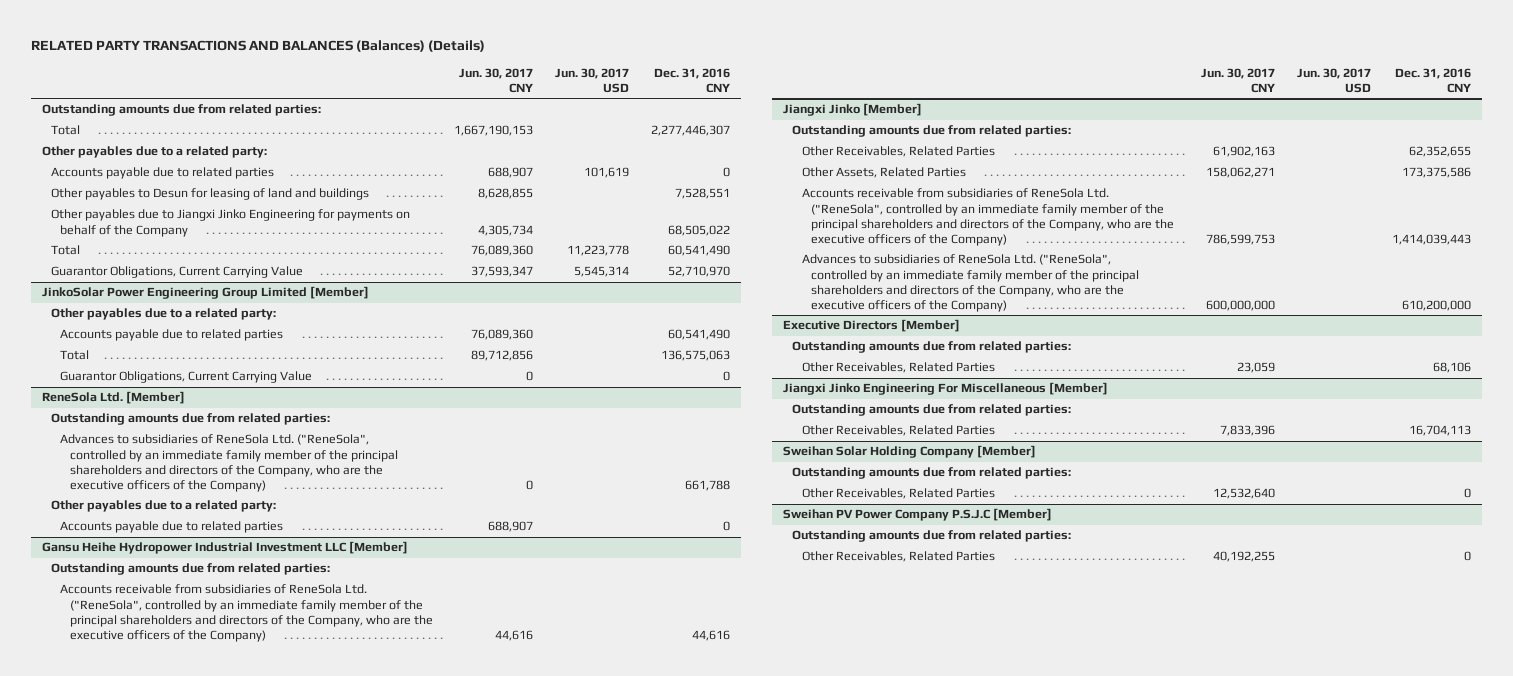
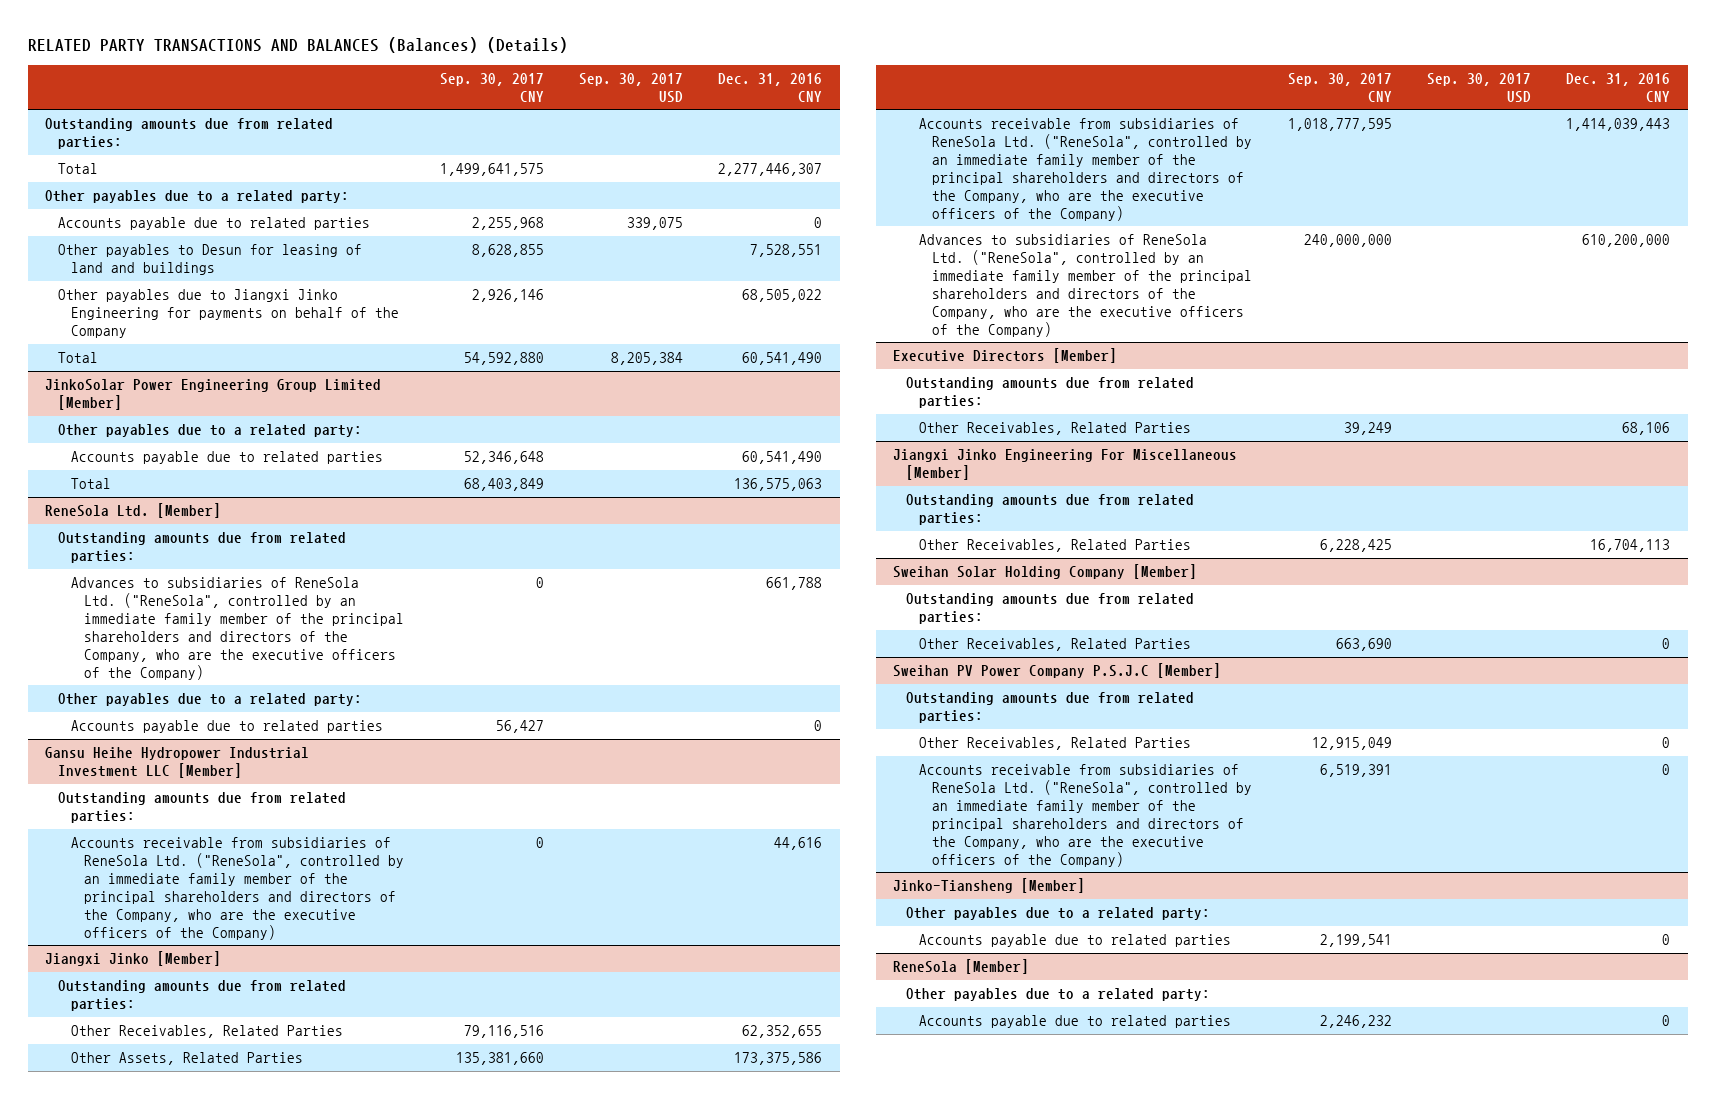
[459,67,534,93] Jun. 30, 2017 CNY -> none
[555,67,630,93] Jun. 30, 2017 USD -> none
none -> [439,72,544,102] Sep. 30, 2017 CNY
none -> [578,72,683,103] Sep. 30, 2017 USD
[50,266,303,279] Guarantor Obligations, Current Carrying Value -> none
[60,371,313,384] Guarantor Obligations, Current Carrying Value -> none
none -> [919,764,1253,867] Accounts receivable from subsidiaries of ReneSola Ltd. ("ReneSola", controlled by an immediate family member of the principal shareholders and directors of the Company, who are the executive officers of the Company)
none -> [893,878,1086,894] Jinko-Tiansheng [Member]
none -> [906,907,1211,921] Other payables due to a related party:
none -> [919,934,1232,948] Accounts payable due to related parties
none -> [893,959,1030,975] ReneSola [Member]
none -> [906,988,1211,1002] Other payables due to a related party:
none -> [919,1015,1232,1029] Accounts payable due to related parties

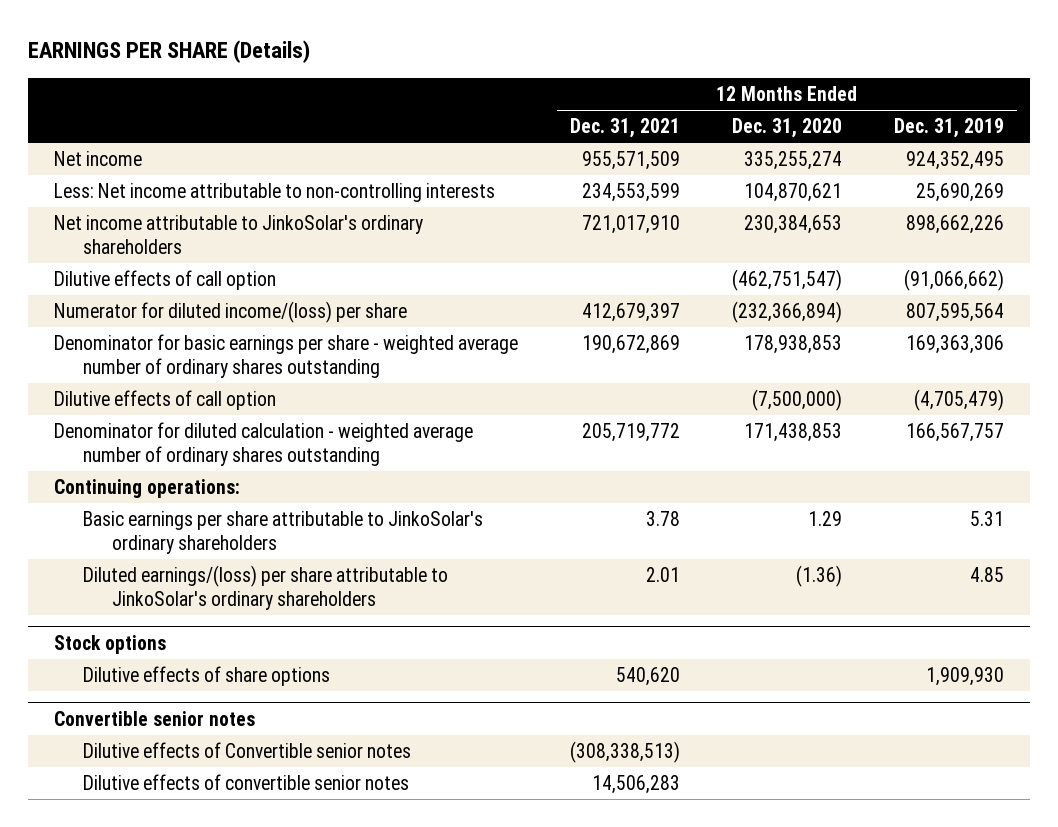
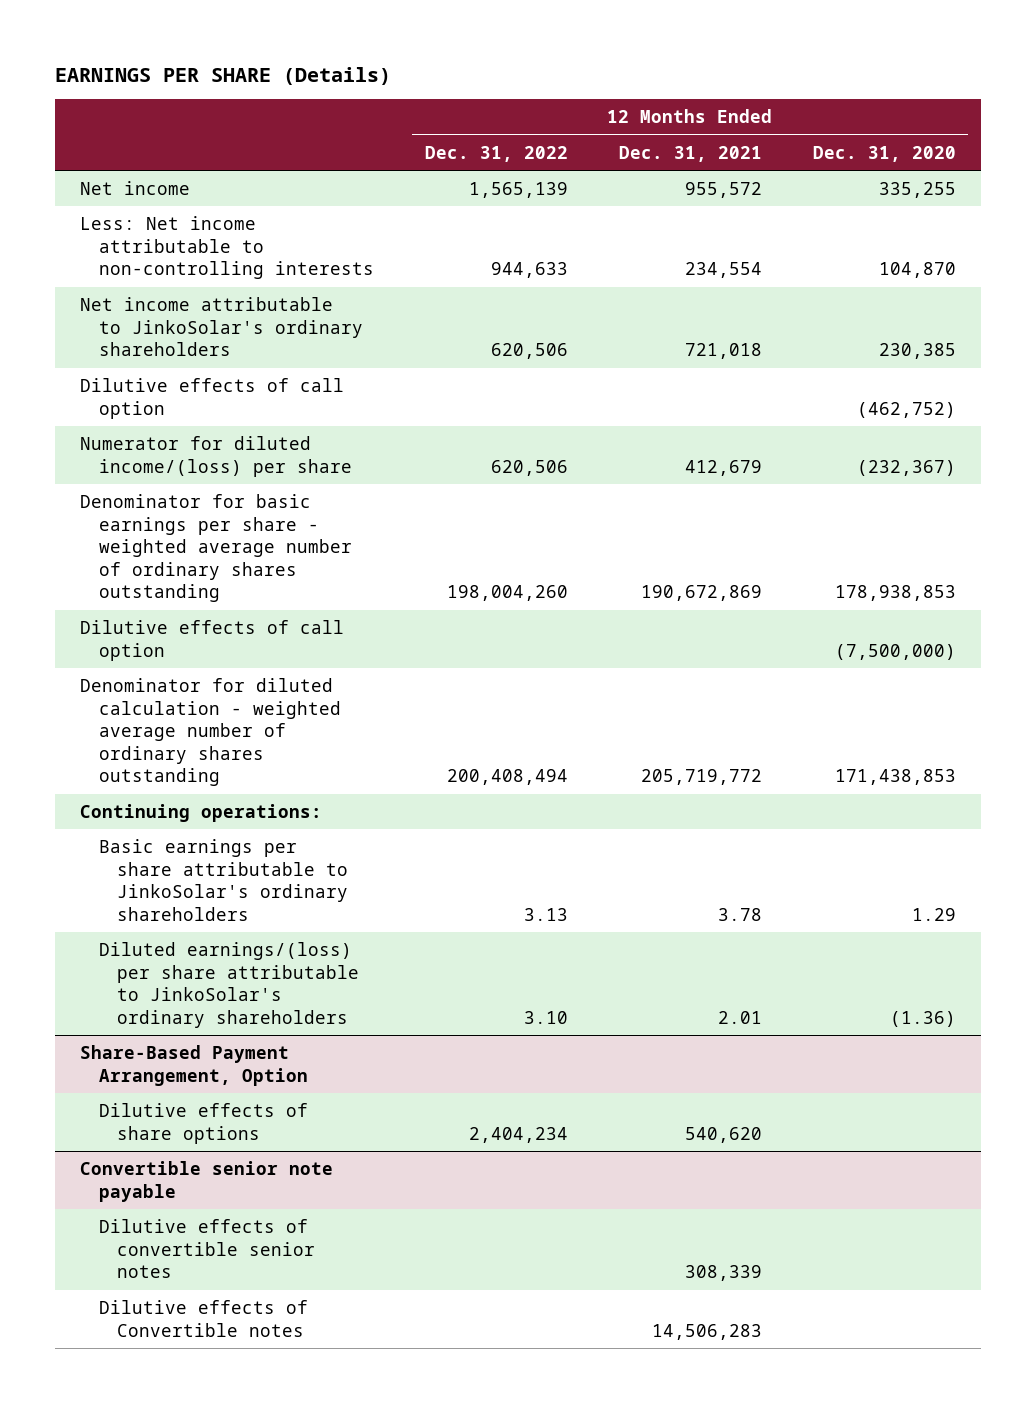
[894,118,1005,139] Dec. 31, 2019 -> none
none -> [424,145,568,162] Dec. 31, 2022
[581,151,680,171] 955,571,509 -> [684,181,762,198] 955,572
[744,151,843,171] 335,255,274 -> [878,181,956,198] 335,255
[581,183,680,203] 234,553,599 -> [684,262,762,279] 234,554
[744,183,843,203] 104,870,621 -> [878,262,956,279] 104,870
[581,215,680,235] 721,017,910 -> [684,343,762,360] 721,018
[744,215,843,235] 230,384,653 -> [878,343,956,360] 230,385
[732,269,843,292] (462,751,547) -> [856,401,956,418] (462,752)
[581,303,680,323] 412,679,397 -> [684,459,762,476] 412,679
[732,301,843,324] (232,366,894) -> [856,459,956,476] (232,367)
[53,635,166,655] Stock options -> [80,1044,308,1086] Share-Based Payment Arrangement, Option
[53,711,255,727] Convertible senior notes -> [80,1160,334,1202] Convertible senior note payable
[82,742,411,759] Dilutive effects of Convertible senior notes -> [98,1218,316,1279] Dilutive effects of convertible senior notes
[569,741,680,764] (308,338,513) -> [684,1265,762,1282] 308,339
[82,774,409,791] Dilutive effects of convertible senior notes -> [98,1299,308,1337] Dilutive effects of Convertible notes

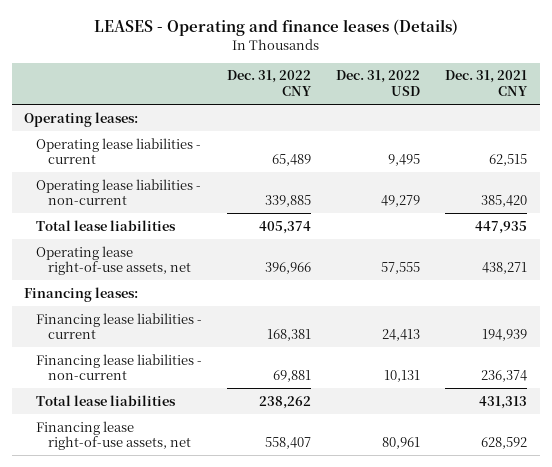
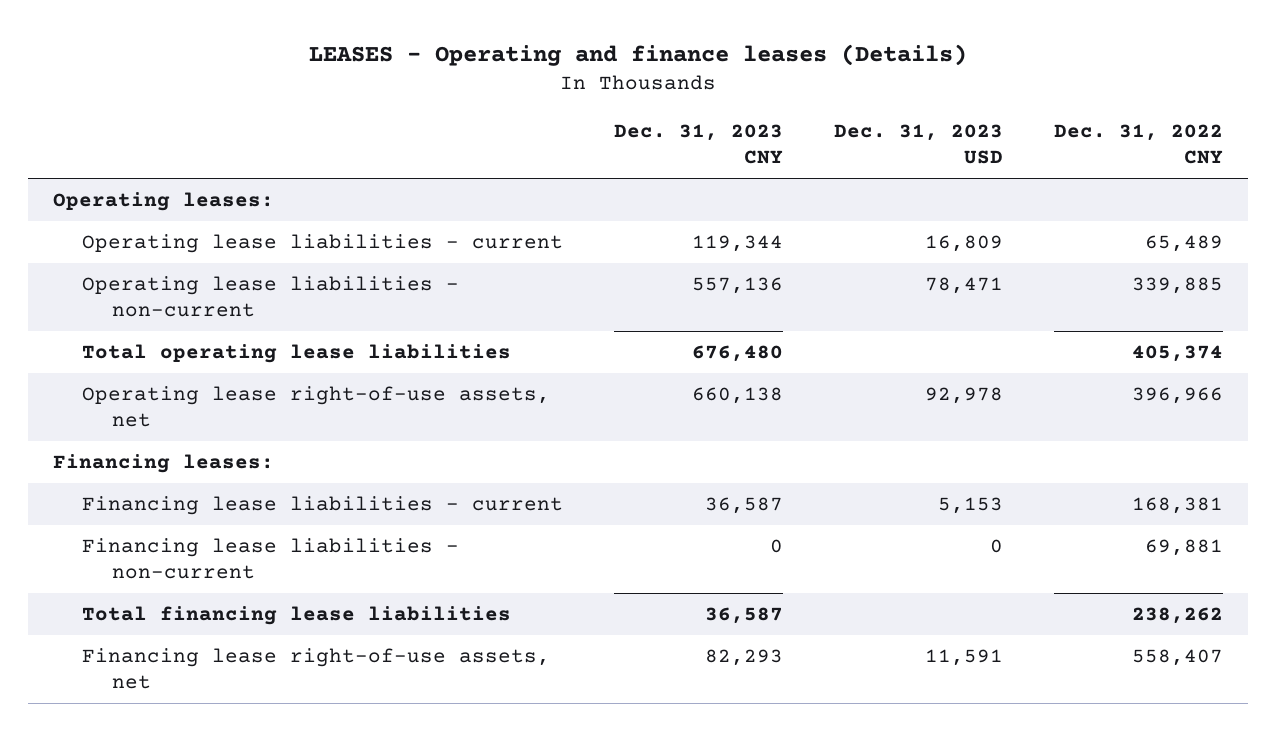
[336,70,421,97] Dec. 31, 2022 USD -> none
[445,70,529,97] Dec. 31, 2021 CNY -> none
none -> [614,124,784,165] Dec. 31, 2023 CNY
none -> [834,124,1004,165] Dec. 31, 2023 USD
[36,219,177,231] Total lease liabilities -> [82,344,512,364] Total operating lease liabilities
[36,394,177,406] Total lease liabilities -> [82,606,512,626] Total financing lease liabilities

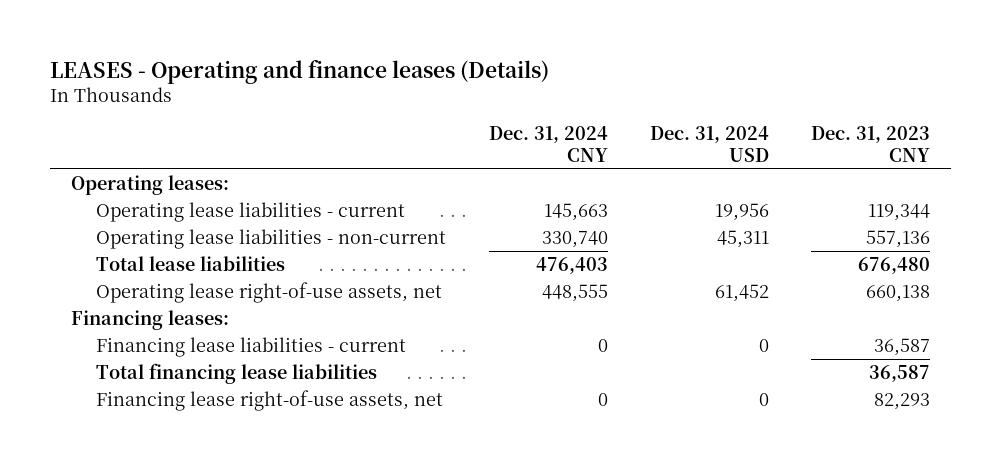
[834,124,1004,165] Dec. 31, 2023 USD -> none
[1053,124,1223,165] Dec. 31, 2022 CNY -> none
none -> [488,126,608,162] Dec. 31, 2024 CNY
none -> [649,126,769,162] Dec. 31, 2024 USD
[82,344,512,364] Total operating lease liabilities -> [96,255,286,271] Total lease liabilities
[82,538,460,580] Financing lease liabilities - non-current -> none

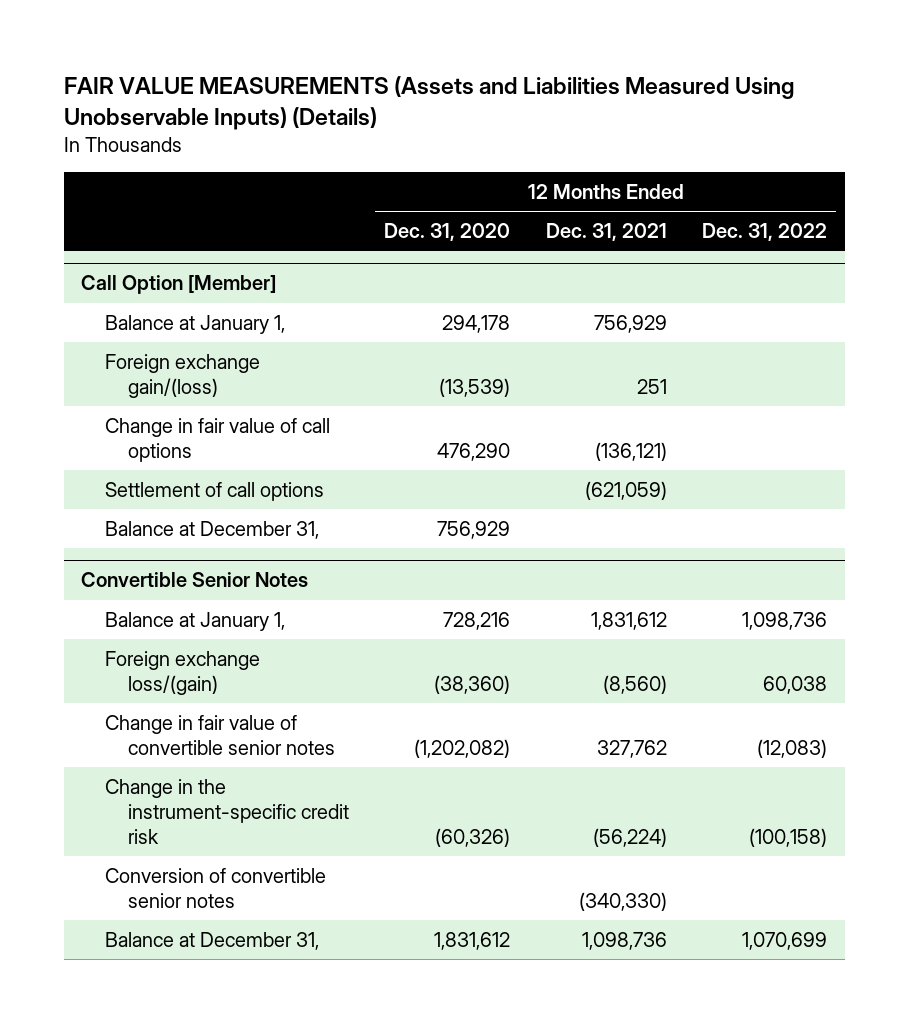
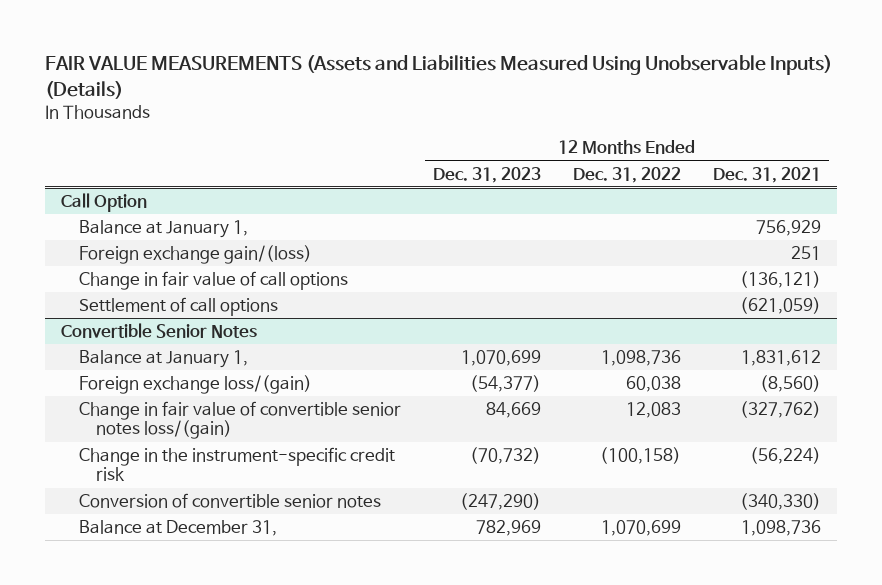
[384,222,511,241] Dec. 31, 2020 -> none
none -> [432,166,541,183] Dec. 31, 2023
[81,275,277,295] Call Option [Member] -> [61,193,148,213] Call Option
[104,520,319,539] Balance at December 31, -> none
[104,714,335,755] Change in fair value of convertible senior notes -> [78,401,401,440] Change in fair value of convertible senior notes loss/(gain)
[596,739,667,758] 327,762 -> [739,401,821,419] (327,762)
[757,738,828,758] (12,083) -> [625,402,681,419] 12,083

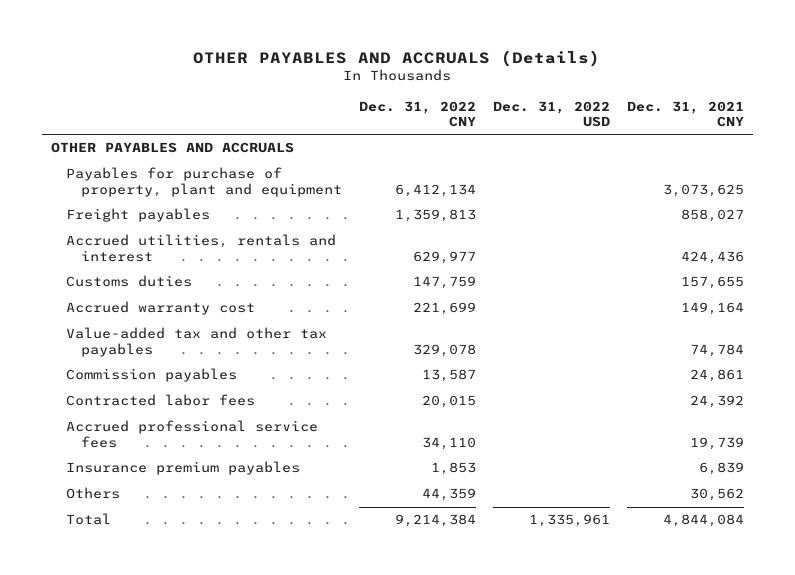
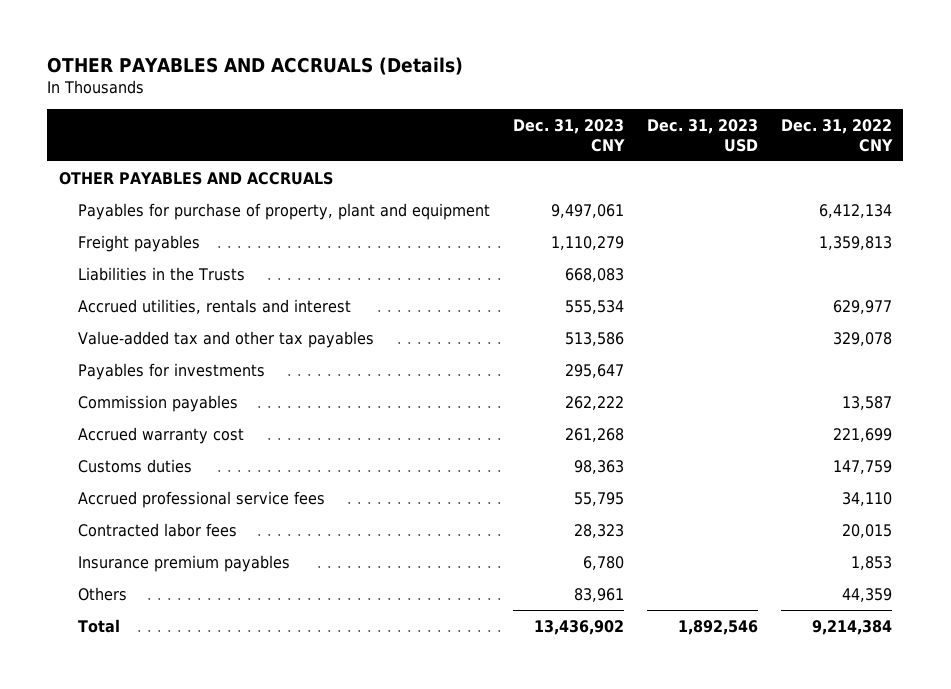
[492,100,610,128] Dec. 31, 2022 USD -> none
[627,100,745,128] Dec. 31, 2021 CNY -> none
none -> [513,119,626,152] Dec. 31, 2023 CNY
none -> [647,119,759,152] Dec. 31, 2023 USD
none -> [78,266,246,281] Liabilities in the Trusts
none -> [78,362,266,380] Payables for investments
[65,301,255,316] Accrued warranty cost -> [78,426,245,444] Accrued warranty cost
[65,275,192,288] Customs duties -> [78,458,193,473] Customs duties
[65,394,255,407] Contracted labor fees -> [78,522,238,537] Contracted labor fees

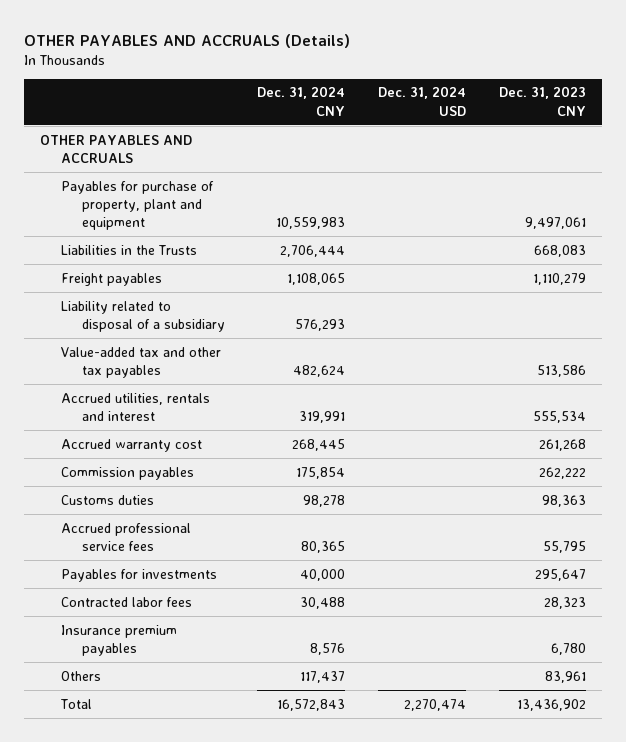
[647,119,759,152] Dec. 31, 2023 USD -> none
[780,119,893,152] Dec. 31, 2022 CNY -> none
none -> [257,86,346,116] Dec. 31, 2024 CNY
none -> [377,86,466,116] Dec. 31, 2024 USD
[78,234,201,252] Freight payables -> [60,272,162,286] Freight payables
none -> [60,300,225,332] Liability related to disposal of a subsidiary
[78,298,352,314] Accrued utilities, rentals and interest -> [60,392,210,421] Accrued utilities, rentals and interest
[78,394,239,412] Commission payables -> [60,466,194,480] Commission payables
[78,362,266,380] Payables for investments -> [60,568,217,582] Payables for investments

